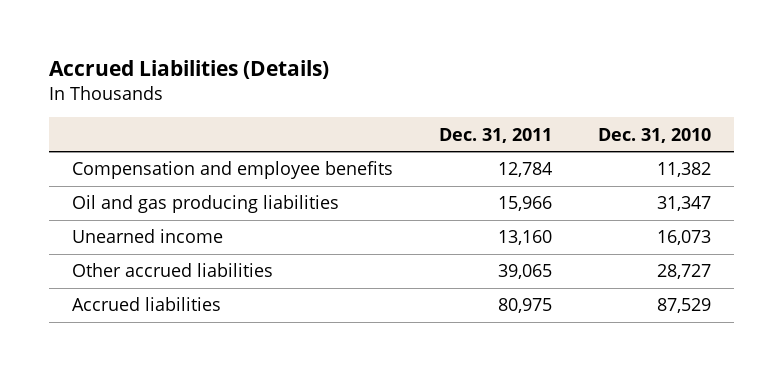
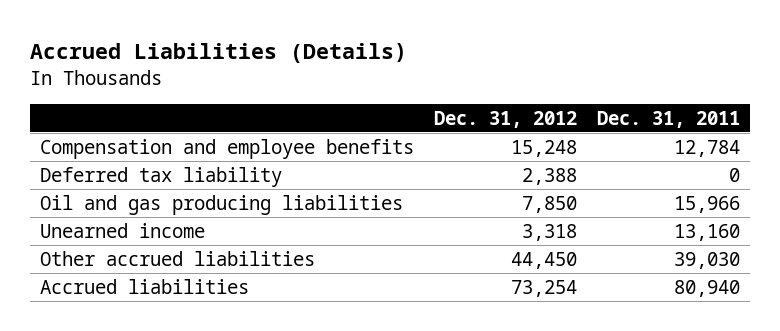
[598,127,712,143] Dec. 31, 2010 -> none
none -> [434,110,578,128] Dec. 31, 2012
none -> [39,166,282,187] Deferred tax liability
[497,264,552,280] 39,065 -> [674,251,741,269] 39,030
[497,298,552,314] 80,975 -> [674,279,741,297] 80,940

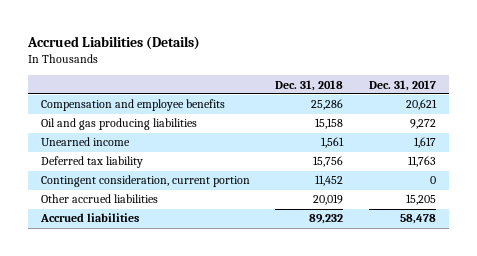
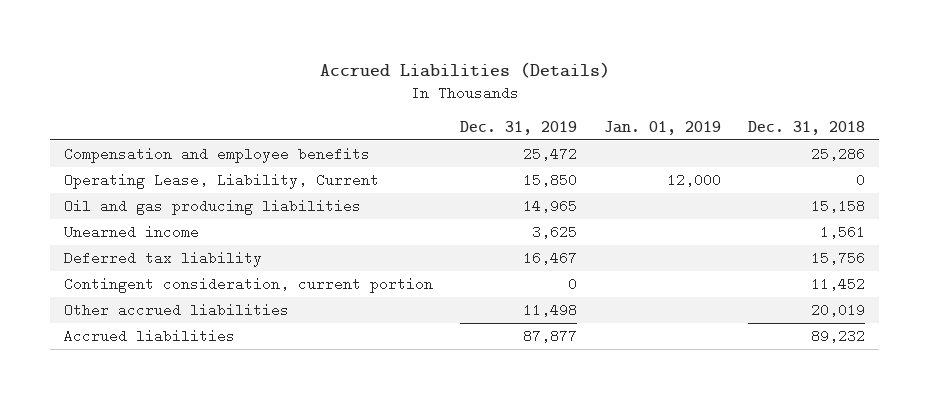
[369,79,437,91] Dec. 31, 2017 -> none
none -> [459,121,577,136] Dec. 31, 2019
none -> [604,121,722,136] Jan. 01, 2019
none -> [63,172,379,189] Operating Lease, Liability, Current

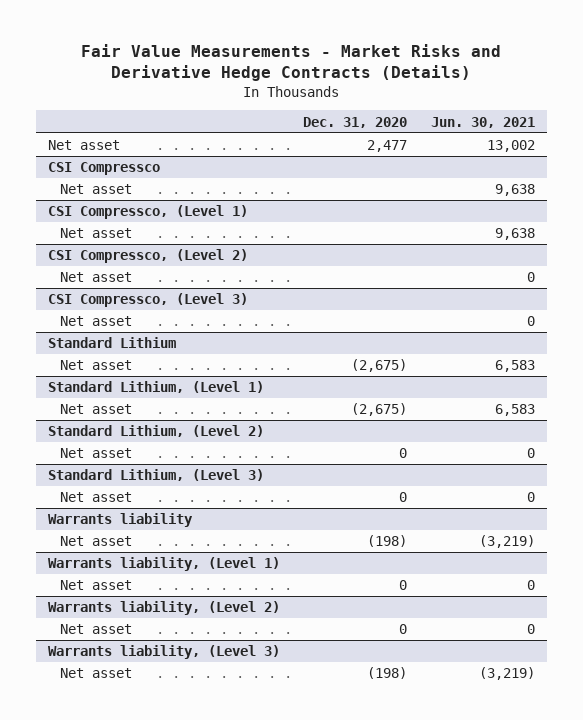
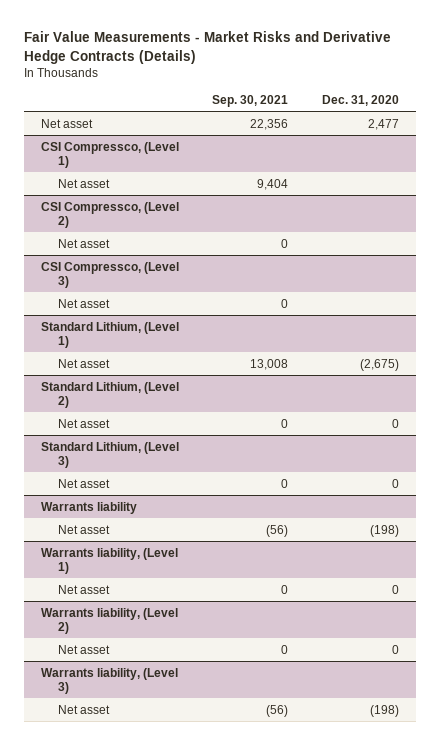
[431,116,536,128] Jun. 30, 2021 -> none
none -> [212,95,289,108] Sep. 30, 2021
[47,162,160,176] CSI Compressco -> none
[60,184,133,195] Net asset -> none
[47,337,176,349] Standard Lithium -> none
[60,360,133,371] Net asset -> none

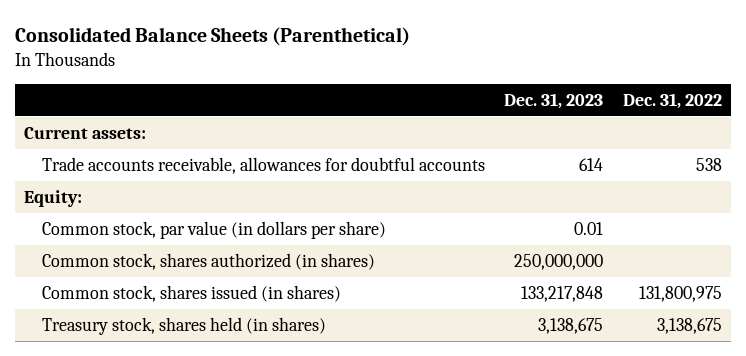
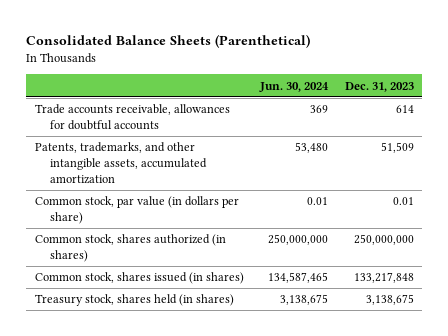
[622,92,722,109] Dec. 31, 2022 -> none
none -> [259,81,330,92] Jun. 30, 2024
[24,127,147,140] Current assets: -> none
[24,190,83,208] Equity: -> none
none -> [34,142,208,185] Patents, trademarks, and other intangible assets, accumulated amortization

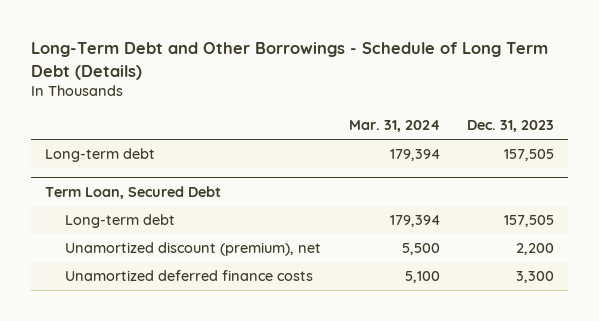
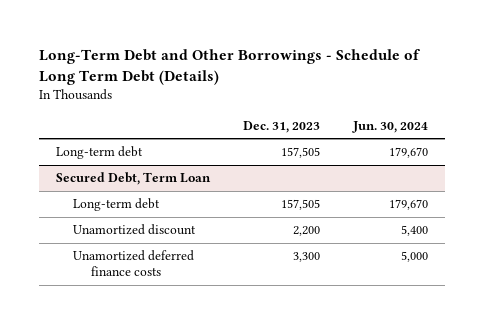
[348,120,440,133] Mar. 31, 2024 -> none
none -> [352,120,429,133] Jun. 30, 2024
[45,185,222,199] Term Loan, Secured Debt -> [55,172,211,186] Secured Debt, Term Loan
[65,242,322,257] Unamortized discount (premium), net -> [73,224,197,236] Unamortized discount

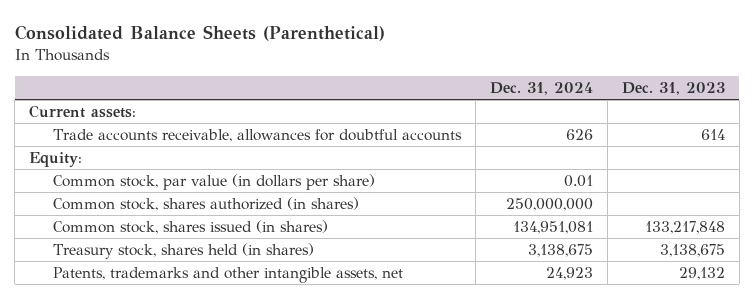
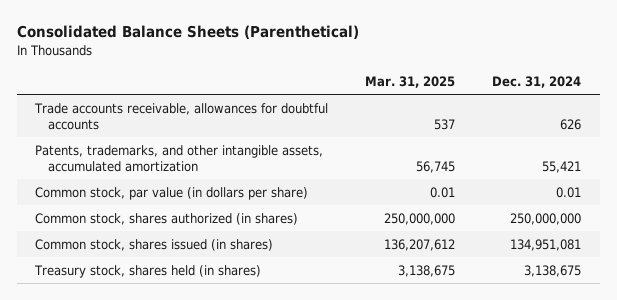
[621,81,725,95] Dec. 31, 2023 -> none
none -> [365,76,456,89] Mar. 31, 2025
[29,105,137,119] Current assets: -> none
[29,152,83,168] Equity: -> none
none -> [35,144,324,172] Patents, trademarks, and other intangible assets, accumulated amortization
[52,267,403,284] Patents, trademarks and other intangible assets, net -> none

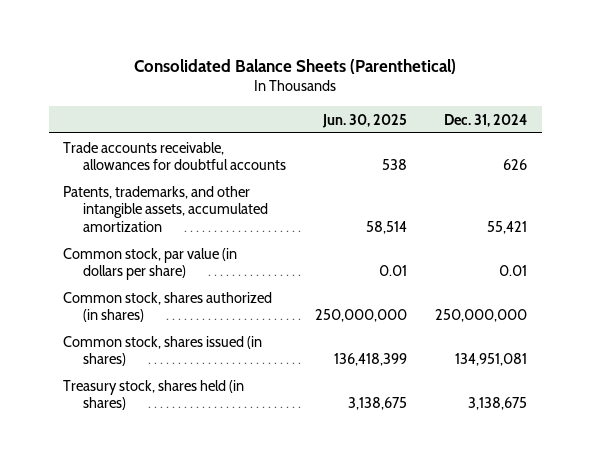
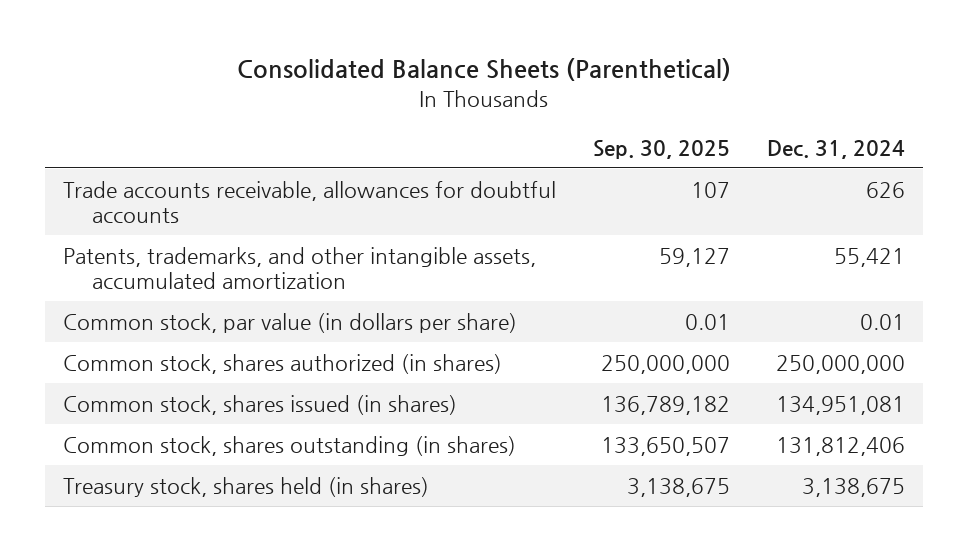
[321,113,407,128] Jun. 30, 2025 -> none
none -> [593,139,731,159] Sep. 30, 2025
none -> [63,435,517,456] Common stock, shares outstanding (in shares)

